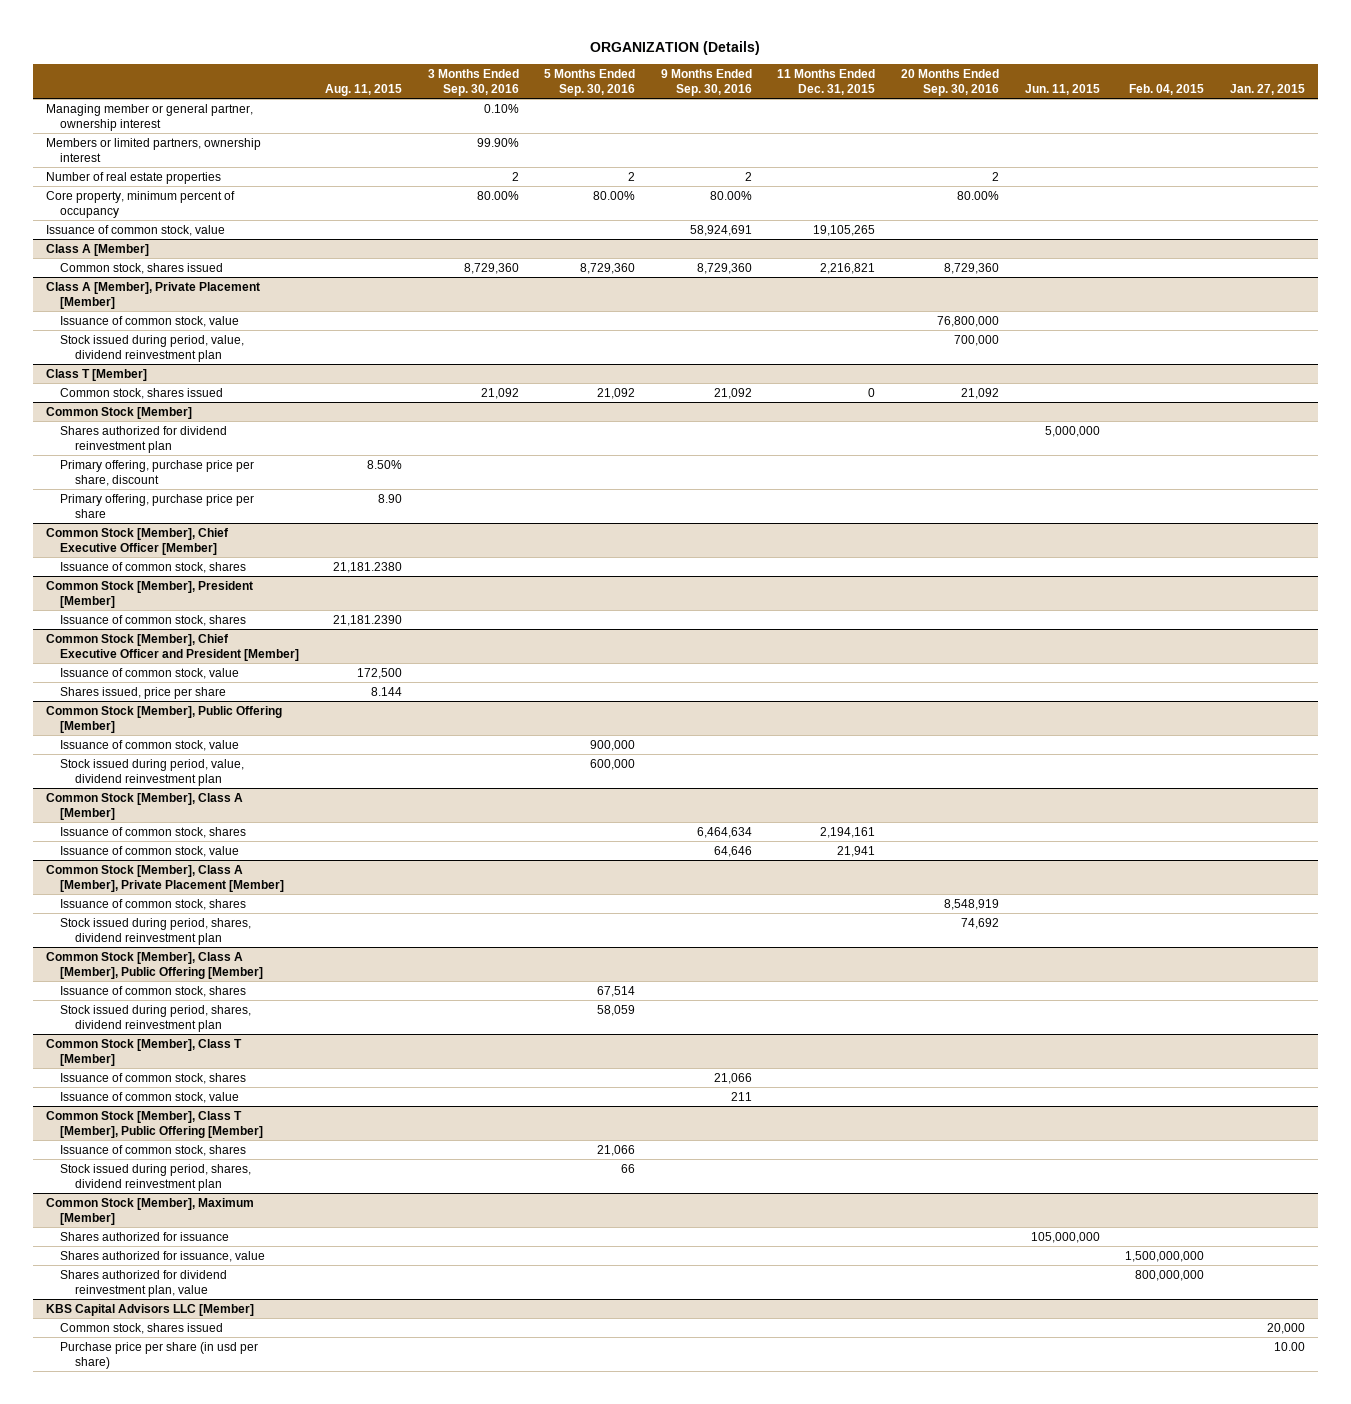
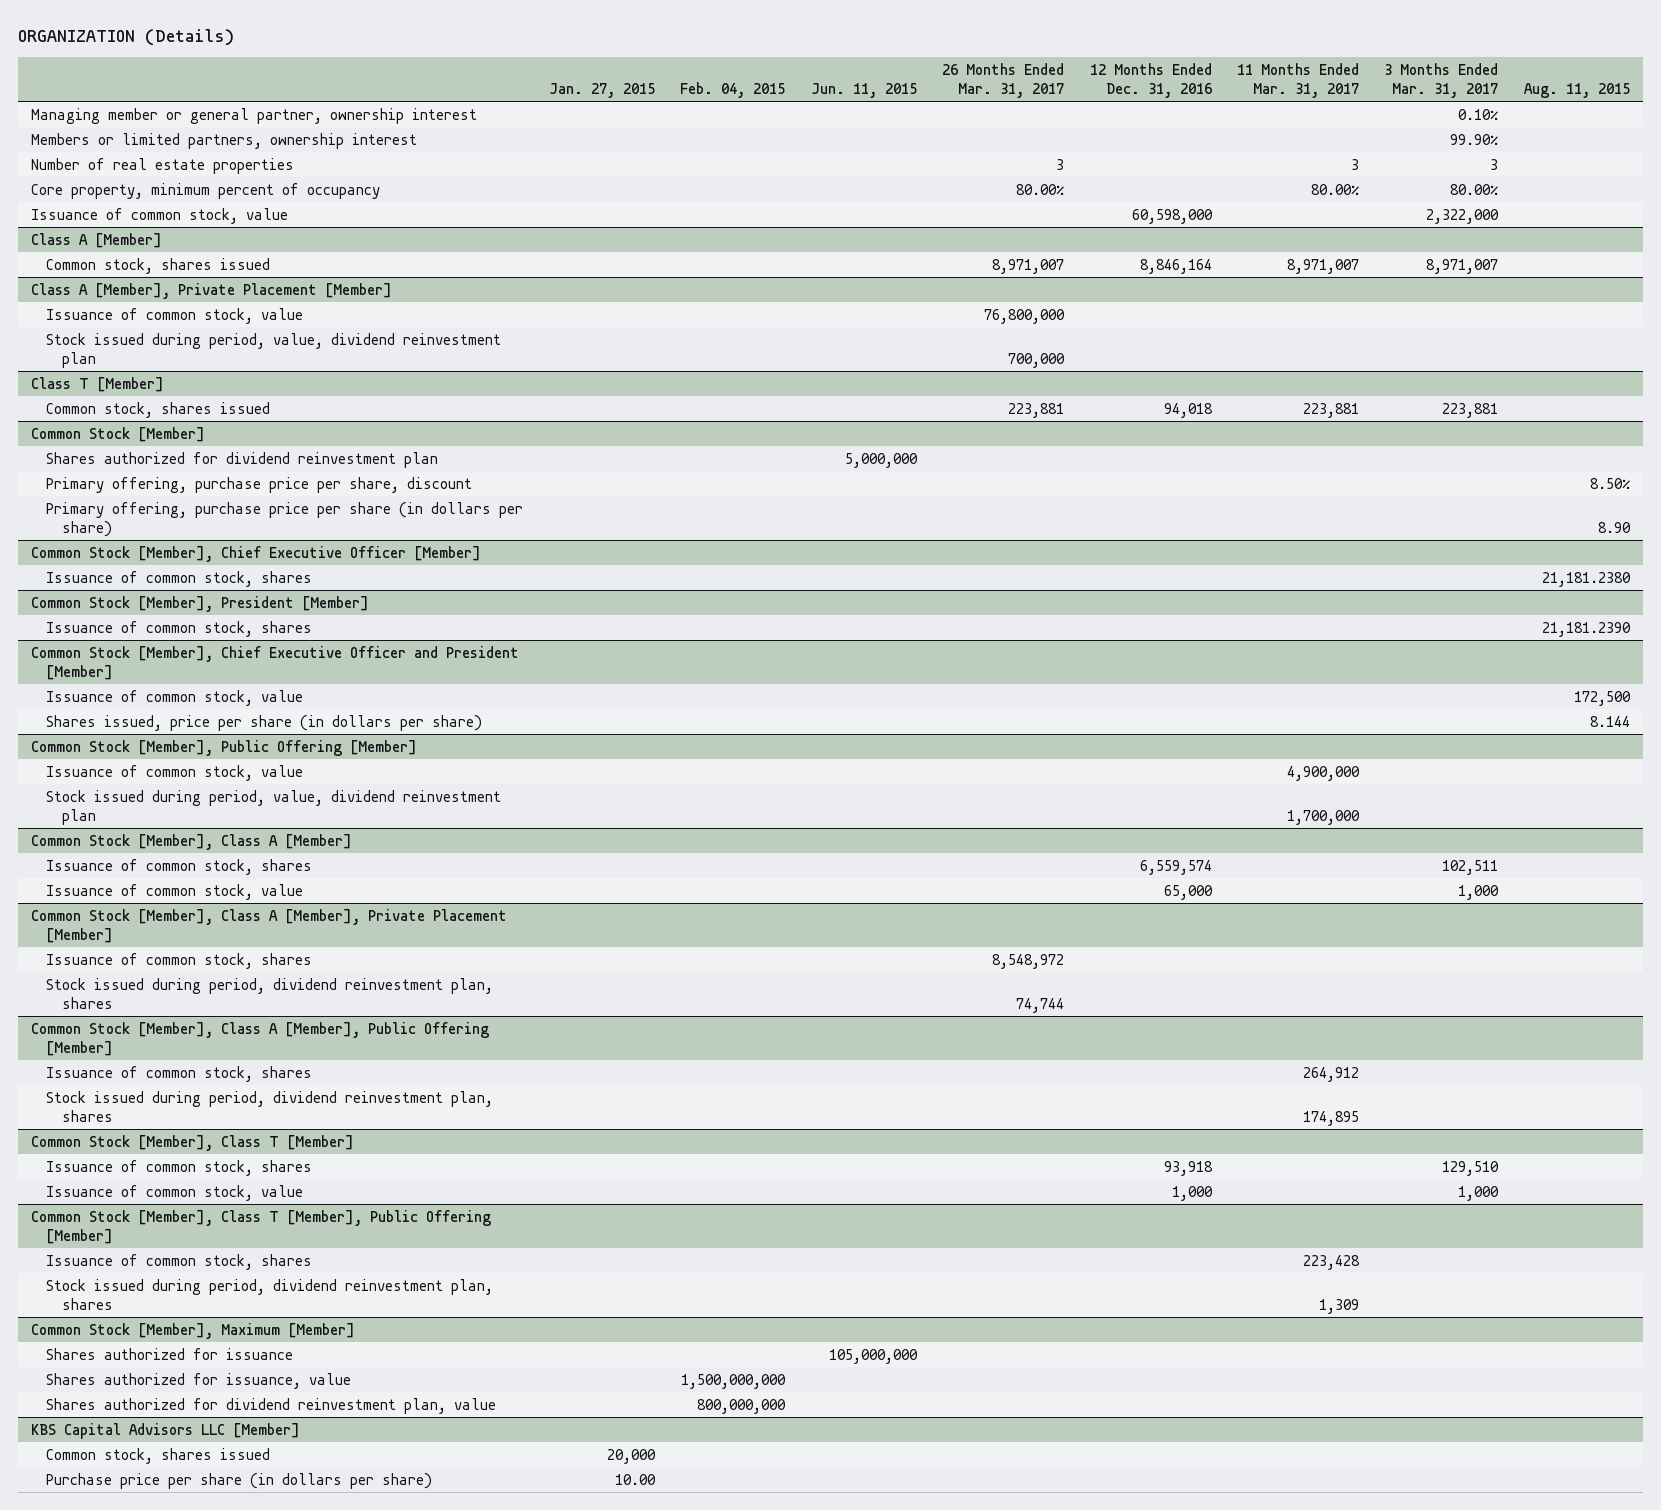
[427,68,519,96] 3 Months Ended Sep. 30, 2016 -> none
[544,68,636,96] 5 Months Ended Sep. 30, 2016 -> none
[660,68,752,96] 9 Months Ended Sep. 30, 2016 -> none
[777,68,876,95] 11 Months Ended Dec. 31, 2015 -> none
[901,68,1000,96] 20 Months Ended Sep. 30, 2016 -> none
none -> [942,62,1065,98] 26 Months Ended Mar. 31, 2017
none -> [1089,62,1212,98] 12 Months Ended Dec. 31, 2016
none -> [1237,62,1360,98] 11 Months Ended Mar. 31, 2017
none -> [1384,62,1499,98] 3 Months Ended Mar. 31, 2017
[60,493,255,518] Primary offering, purchase price per share -> [46,501,524,538] Primary offering, purchase price per share (in dollars per share)
[60,686,227,699] Shares issued, price per share -> [46,714,483,731] Shares issued, price per share (in dollars per share)
[60,917,252,945] Stock issued during period, shares, dividend reinvestment plan -> [46,977,494,1010] Stock issued during period, dividend reinvestment plan, shares
[60,1004,252,1032] Stock issued during period, shares, dividend reinvestment plan -> [46,1090,494,1123] Stock issued during period, dividend reinvestment plan, shares
[60,1163,252,1191] Stock issued during period, shares, dividend reinvestment plan -> [46,1278,494,1311] Stock issued during period, dividend reinvestment plan, shares
[60,1341,259,1369] Purchase price per share (in usd per share) -> [46,1472,433,1489] Purchase price per share (in dollars per share)

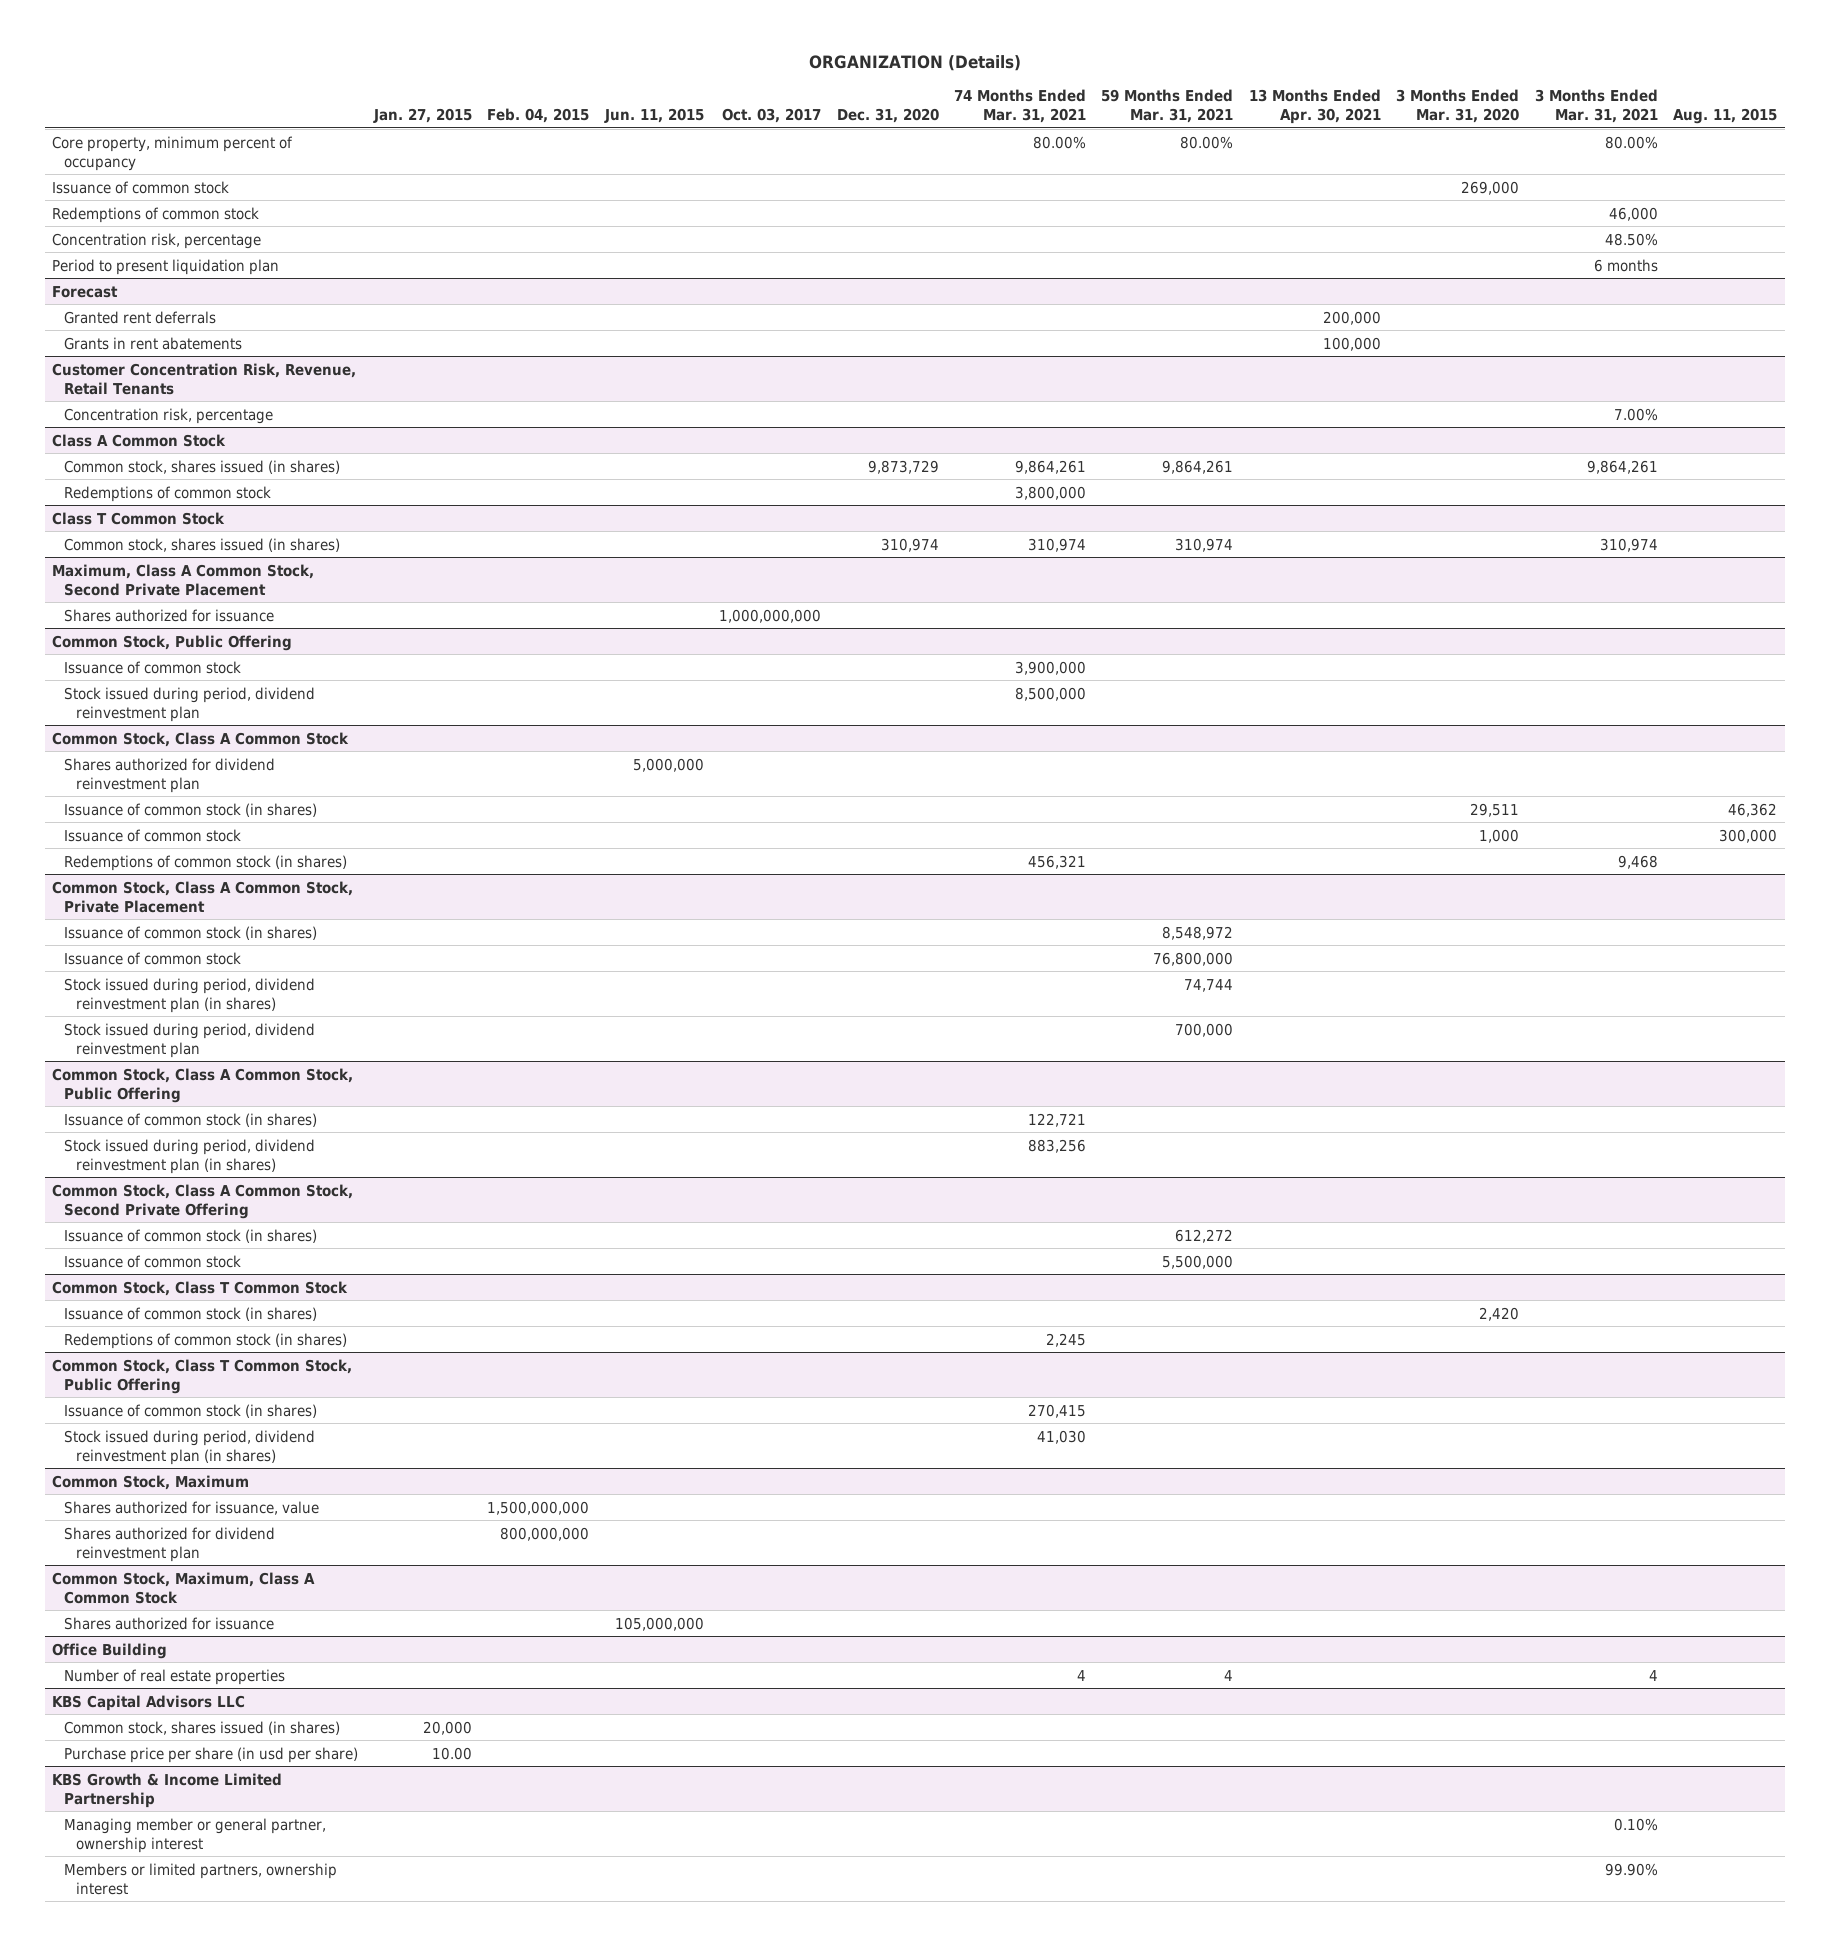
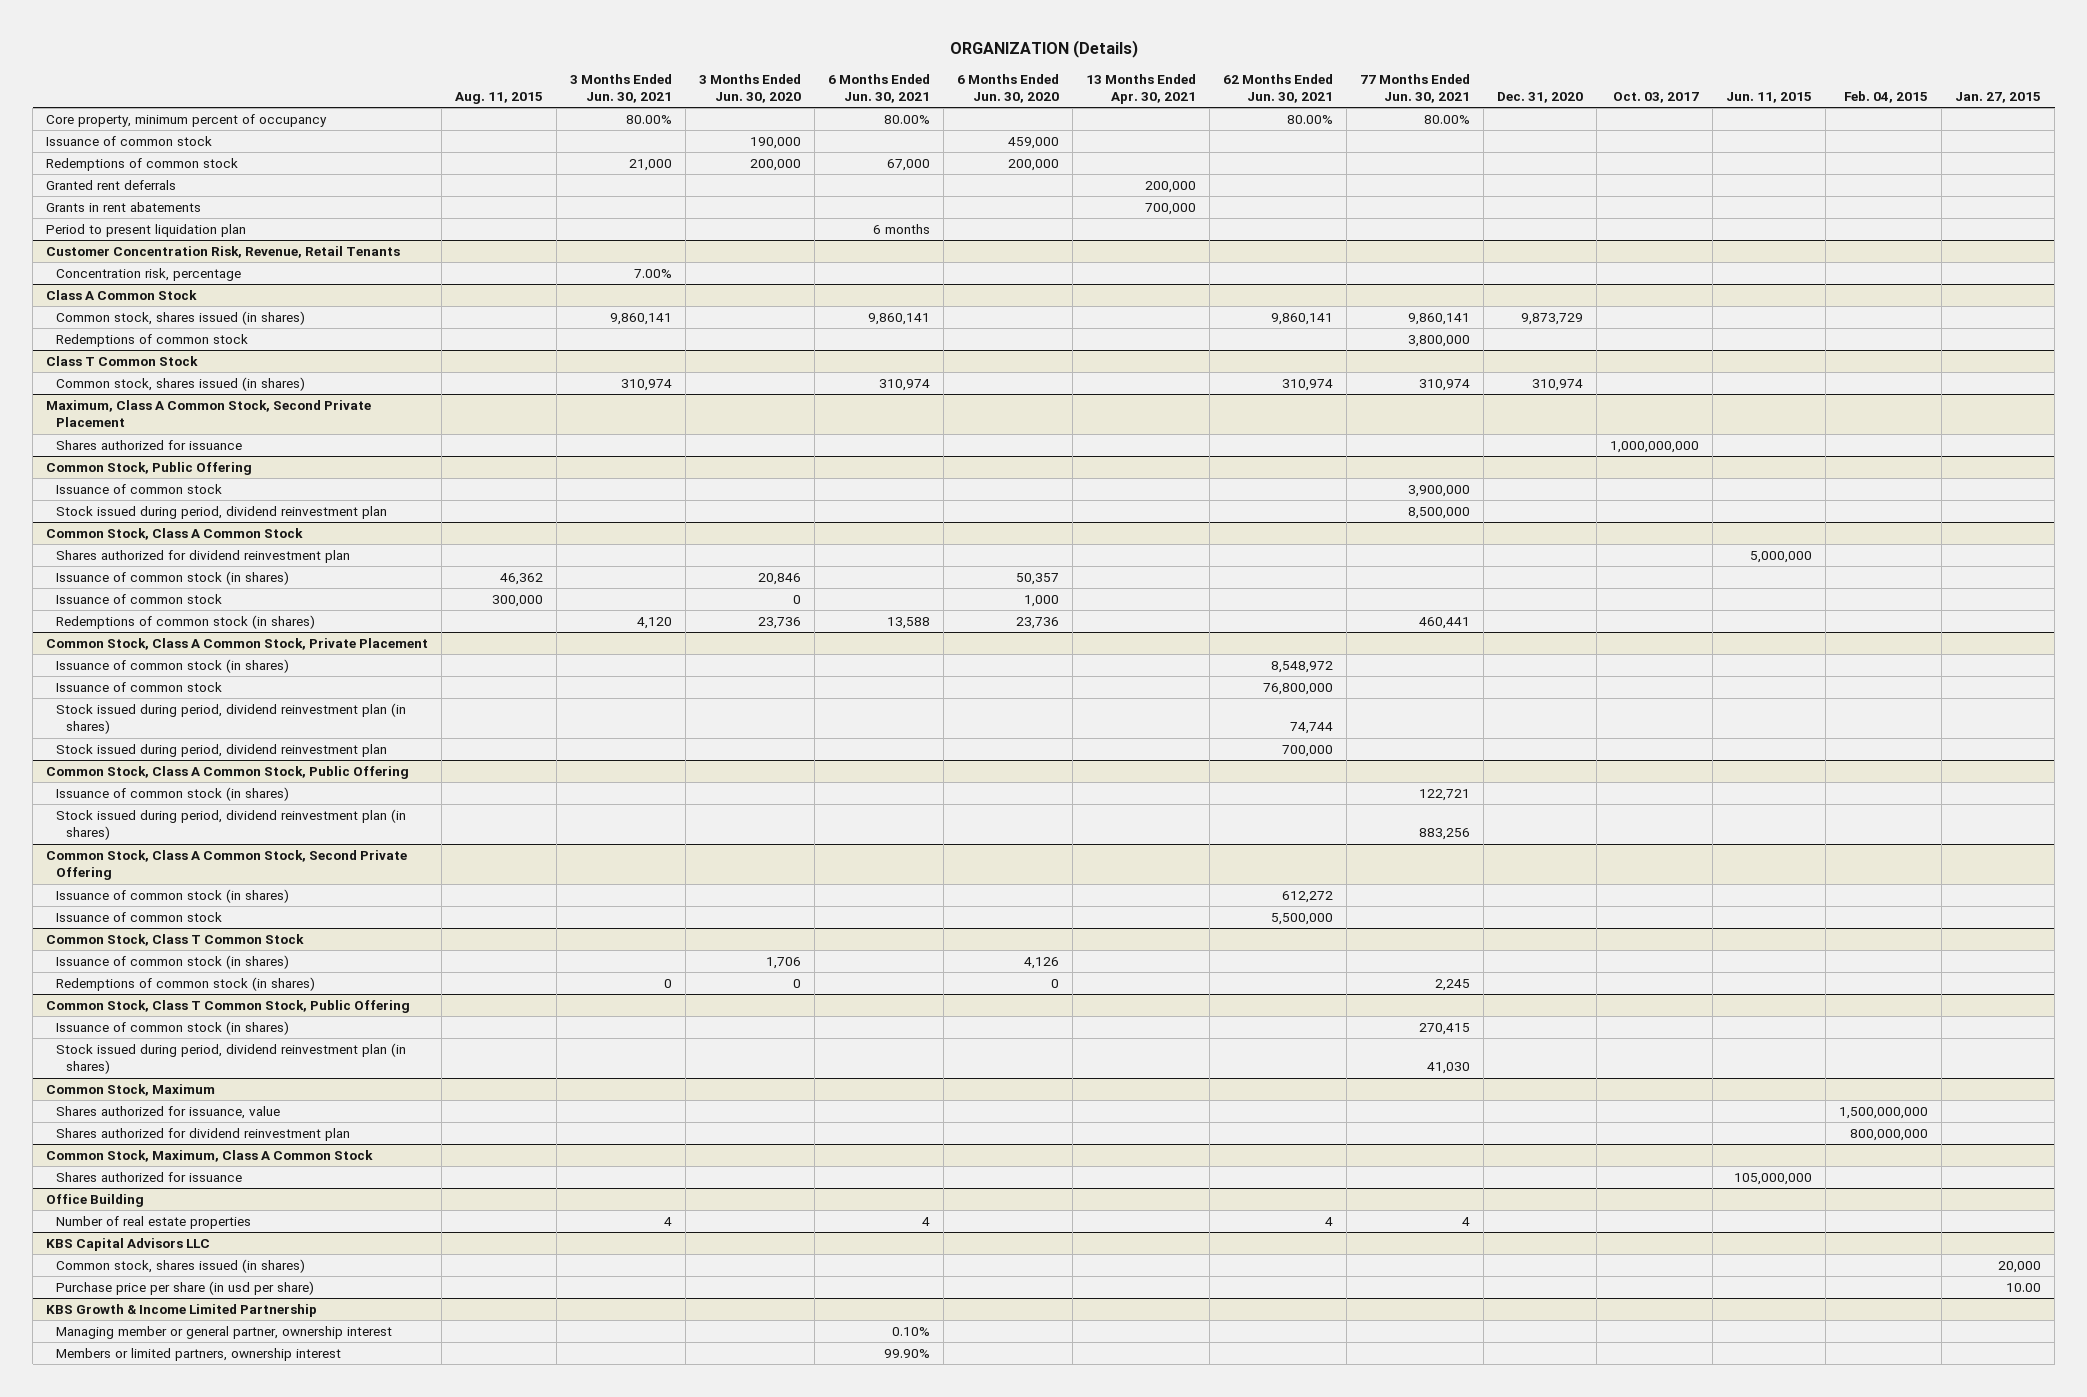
[953,88,1086,123] 74 Months Ended Mar. 31, 2021 -> none
[1101,88,1234,123] 59 Months Ended Mar. 31, 2021 -> none
[1396,88,1520,123] 3 Months Ended Mar. 31, 2020 -> none
[1534,88,1658,123] 3 Months Ended Mar. 31, 2021 -> none
none -> [570,73,673,103] 3 Months Ended Jun. 30, 2021
none -> [699,73,802,103] 3 Months Ended Jun. 30, 2020
none -> [828,73,931,103] 6 Months Ended Jun. 30, 2021
none -> [957,73,1060,103] 6 Months Ended Jun. 30, 2020
none -> [1223,73,1334,103] 62 Months Ended Jun. 30, 2021
none -> [1360,73,1471,103] 77 Months Ended Jun. 30, 2021
[52,232,262,249] Concentration risk, percentage -> none
none -> [46,180,177,191] Granted rent deferrals
none -> [46,202,202,213] Grants in rent abatements
[52,285,119,298] Forecast -> none
[64,310,217,324] Granted rent deferrals -> none
[64,336,243,350] Grants in rent abatements -> none

